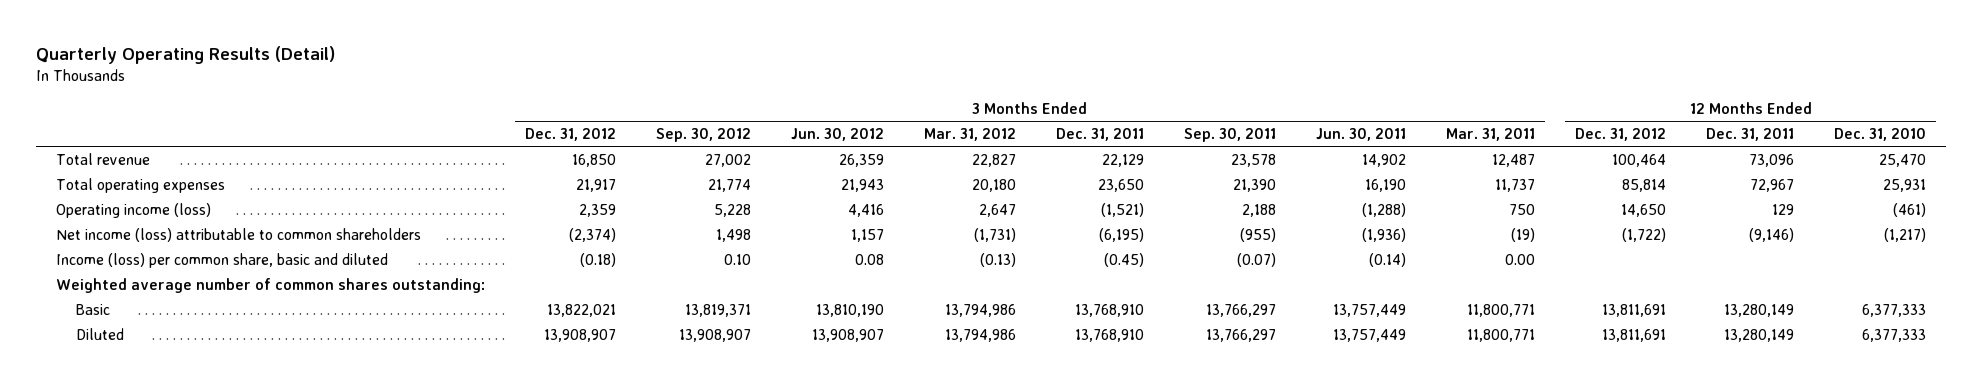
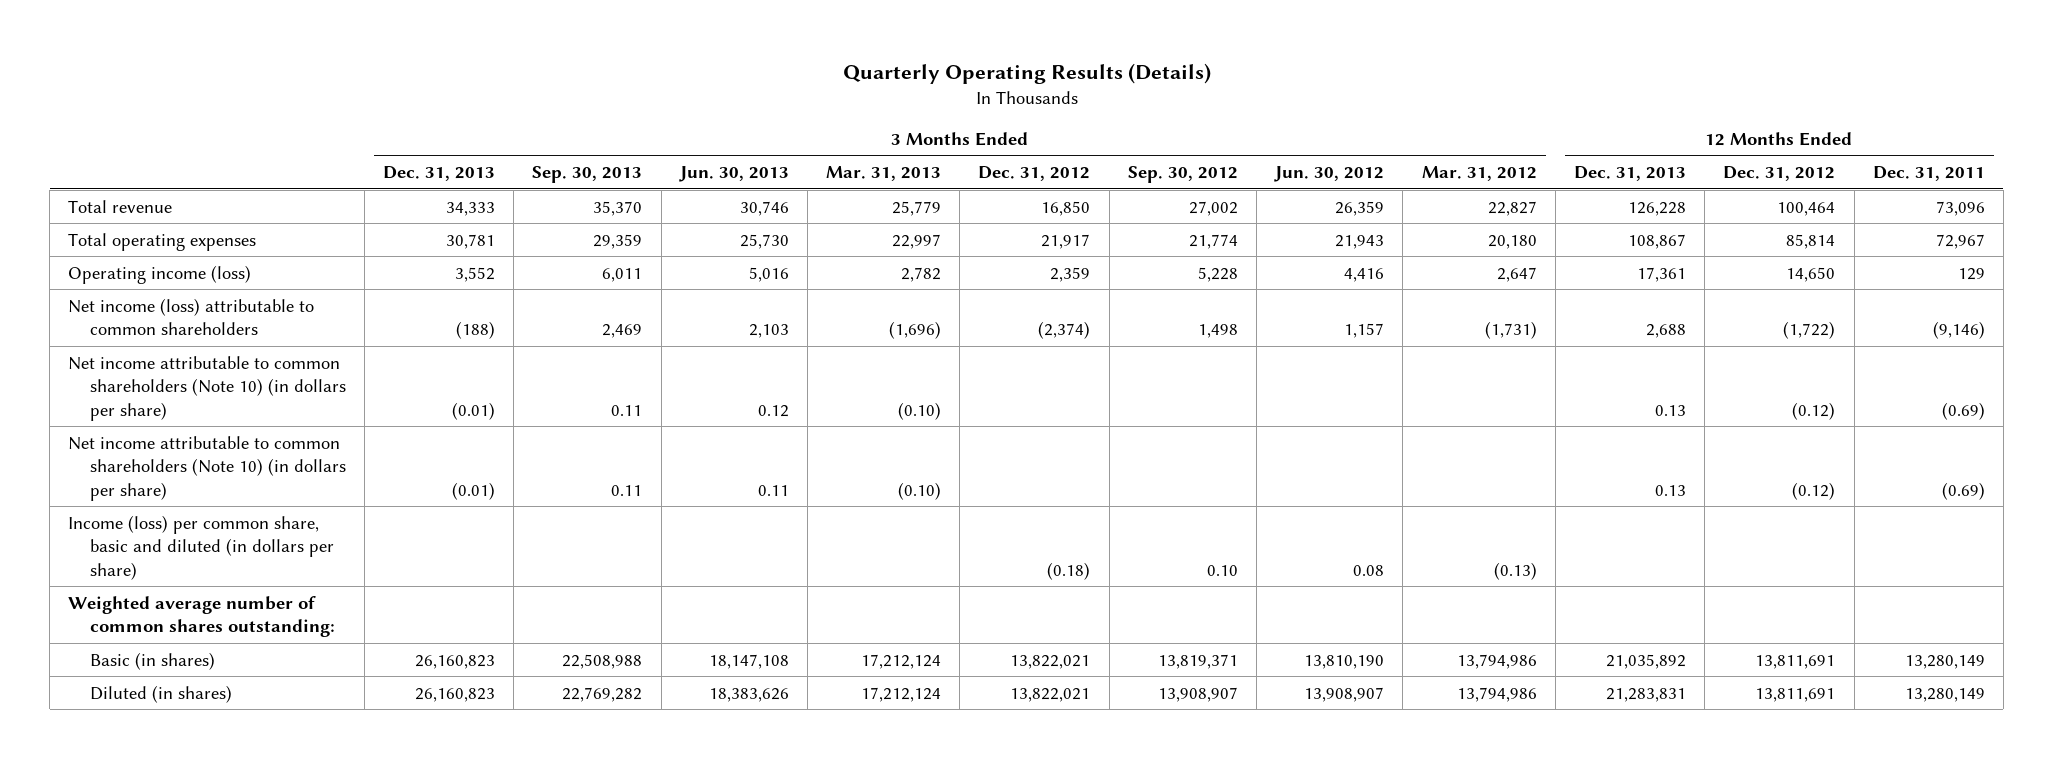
[36,46,336,65] Quarterly Operating Results (Detail) -> [842,62,1211,84] Quarterly Operating Results (Details)
[1056,128,1145,142] Dec. 31, 2011 -> none
[1184,128,1277,143] Sep. 30, 2011 -> none
[1316,128,1407,142] Jun. 30, 2011 -> none
[1446,128,1536,142] Mar. 31, 2011 -> none
[1834,128,1927,142] Dec. 31, 2010 -> none
none -> [382,166,495,182] Dec. 31, 2013
none -> [532,166,643,184] Sep. 30, 2013
none -> [678,166,789,183] Jun. 30, 2013
none -> [826,166,942,182] Mar. 31, 2013
none -> [1573,166,1686,182] Dec. 31, 2013
none -> [68,355,346,421] Net income attributable to common shareholders (Note 10) (in dollars per share)
none -> [68,435,346,501] Net income attributable to common shareholders (Note 10) (in dollars per share)
[56,252,389,268] Income (loss) per common share, basic and diluted -> [68,514,334,580] Income (loss) per common share, basic and diluted (in dollars per share)
[75,303,110,315] Basic -> [89,651,215,670] Basic (in shares)
[75,327,124,340] Diluted -> [89,684,232,703] Diluted (in shares)
[544,328,617,342] 13,908,907 -> [1010,687,1091,702] 13,822,021

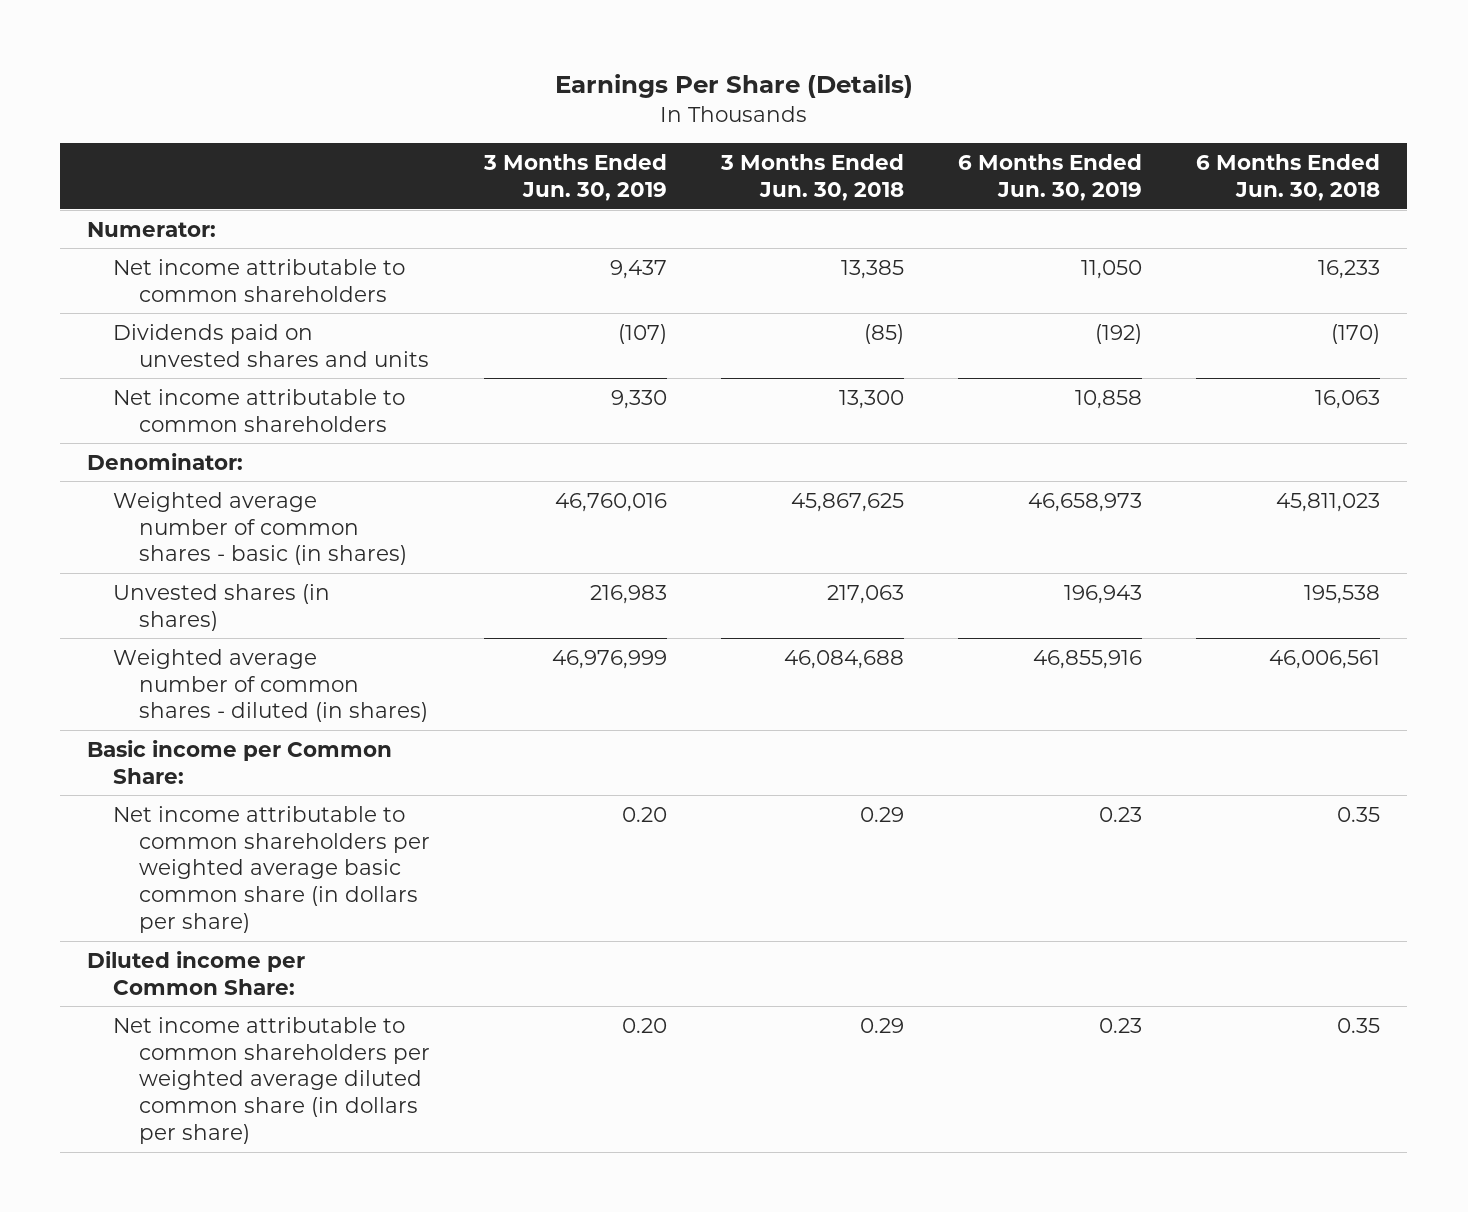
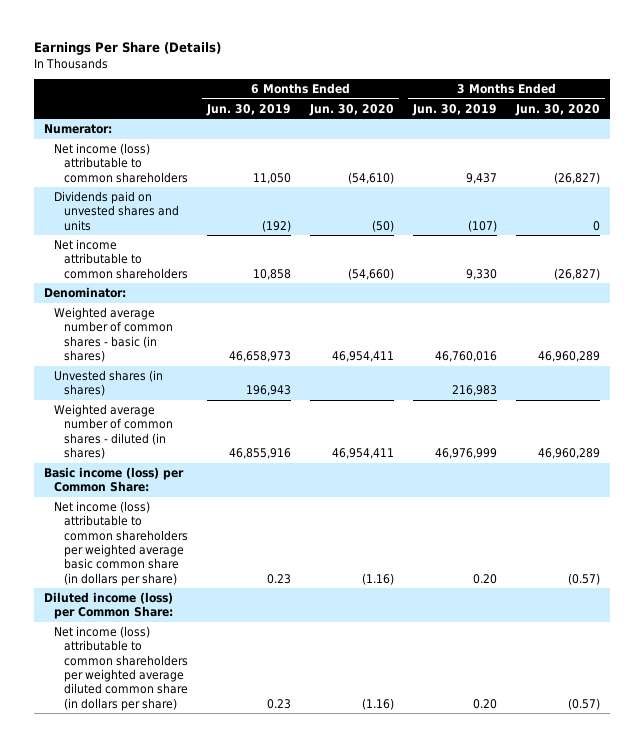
[720,154,905,202] 3 Months Ended Jun. 30, 2018 -> none
[1196,154,1381,202] 6 Months Ended Jun. 30, 2018 -> none
none -> [309,103,395,116] Jun. 30, 2020
none -> [515,103,601,116] Jun. 30, 2020
[113,258,406,302] Net income attributable to common shareholders -> [54,142,189,183] Net income (loss) attributable to common shareholders
[87,739,393,784] Basic income per Common Share: -> [43,466,184,493] Basic income (loss) per Common Share:
[113,805,431,934] Net income attributable to common shareholders per weighted average basic common share (in dollars per share) -> [54,500,189,586] Net income (loss) attributable to common shareholders per weighted average basic common share (in dollars per share)
[87,950,306,995] Diluted income per Common Share: -> [43,591,174,620] Diluted income (loss) per Common Share:
[113,1016,431,1145] Net income attributable to common shareholders per weighted average diluted common share (in dollars per share) -> [54,625,189,711] Net income (loss) attributable to common shareholders per weighted average diluted common share (in dollars per share)

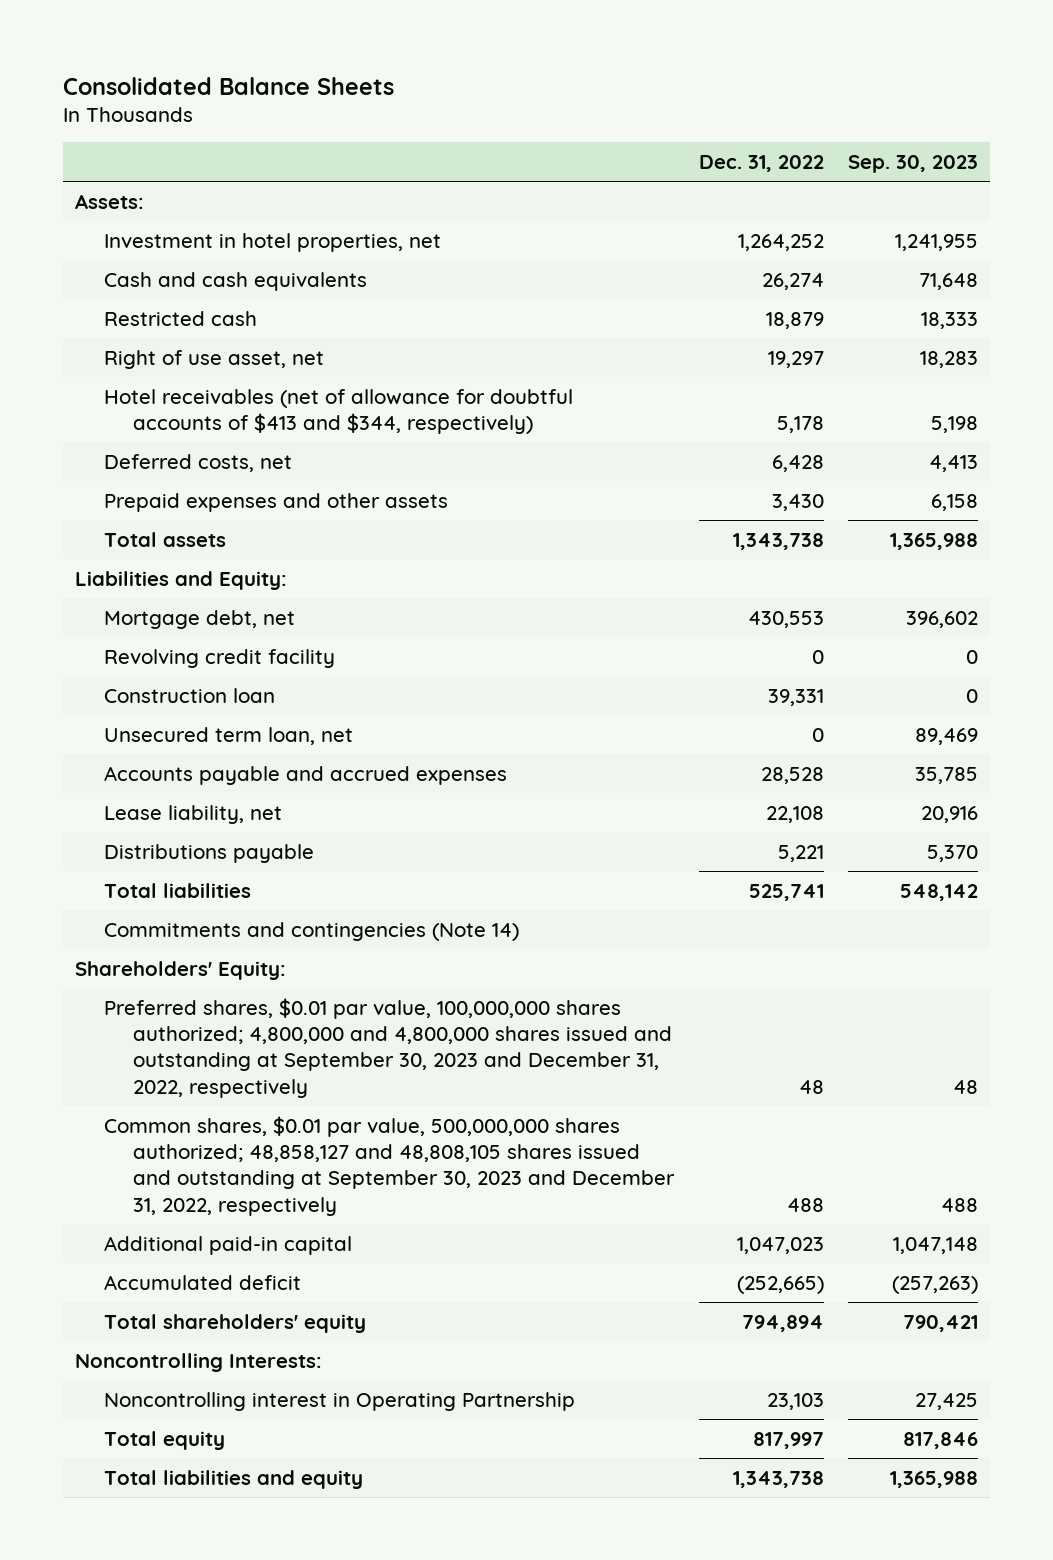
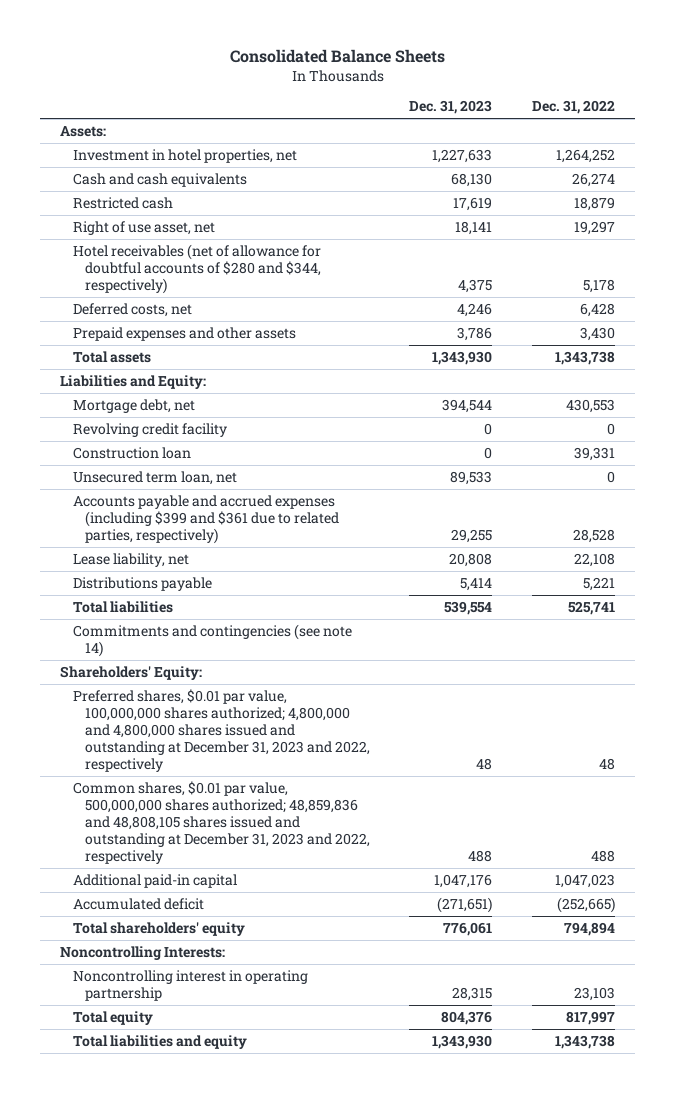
[847,154,978,173] Sep. 30, 2023 -> none
none -> [409,100,493,115] Dec. 31, 2023
[104,388,574,434] Hotel receivables (net of allowance for doubtful accounts of $413 and $344, respectively) -> [72,243,321,294] Hotel receivables (net of allowance for doubtful accounts of $280 and $344, respectively)
[104,765,508,785] Accounts payable and accrued expenses -> [72,494,339,544] Accounts payable and accrued expenses (including $399 and $361 due to related parties, respectively)
[104,921,520,941] Commitments and contingencies (Note 14) -> [72,623,352,657] Commitments and contingencies (see note 14)
[104,997,673,1098] Preferred shares, $0.01 par value, 100,000,000 shares authorized; 4,800,000 and 4,800,000 shares issued and outstanding at September 30, 2023 and December 31, 2022, respectively -> [72,688,370,773] Preferred shares, $0.01 par value, 100,000,000 shares authorized; 4,800,000 and 4,800,000 shares issued and outstanding at December 31, 2023 and 2022, respectively
[104,1115,676,1216] Common shares, $0.01 par value, 500,000,000 shares authorized; 48,858,127 and 48,808,105 shares issued and outstanding at September 30, 2023 and December 31, 2022, respectively -> [72,780,370,865] Common shares, $0.01 par value, 500,000,000 shares authorized; 48,859,836 and 48,808,105 shares issued and outstanding at December 31, 2023 and 2022, respectively
[104,1391,576,1411] Noncontrolling interest in Operating Partnership -> [72,969,308,1001] Noncontrolling interest in operating partnership

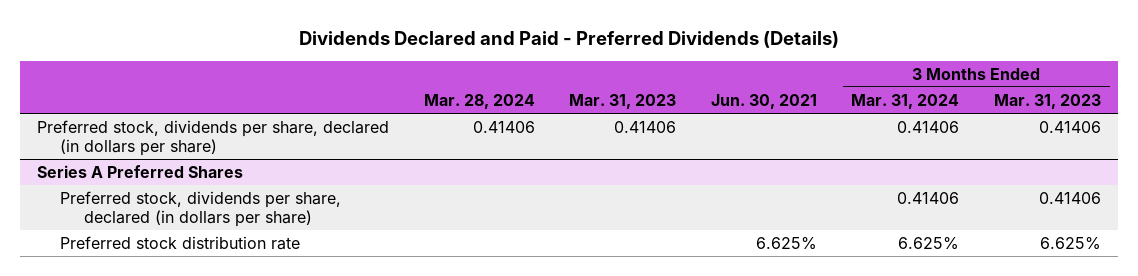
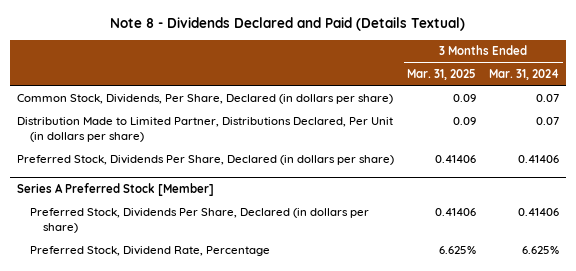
[298,30,839,48] Dividends Declared and Paid - Preferred Dividends (Details) -> [109,17,465,32] Note 8 - Dividends Declared and Paid (Details Textual)
[423,93,535,109] Mar. 28, 2024 -> none
[569,93,677,109] Mar. 31, 2023 -> none
[710,93,817,109] Jun. 30, 2021 -> none
[993,93,1101,109] Mar. 31, 2023 -> none
none -> [406,69,476,81] Mar. 31, 2025
none -> [16,93,393,104] Common Stock, Dividends, Per Share, Declared (in dollars per share)
none -> [16,116,393,142] Distribution Made to Limited Partner, Distributions Declared, Per Unit (in dollars per share)
[36,119,389,156] Preferred stock, dividends per share, declared (in dollars per share) -> [16,154,394,165] Preferred Stock, Dividends Per Share, Declared (in dollars per share)
[36,164,243,178] Series A Preferred Shares -> [16,183,214,197] Series A Preferred Stock [Member]
[60,190,342,227] Preferred stock, dividends per share, declared (in dollars per share) -> [29,207,369,233] Preferred Stock, Dividends Per Share, Declared (in dollars per share)
[60,235,301,250] Preferred stock distribution rate -> [29,245,270,256] Preferred Stock, Dividend Rate, Percentage

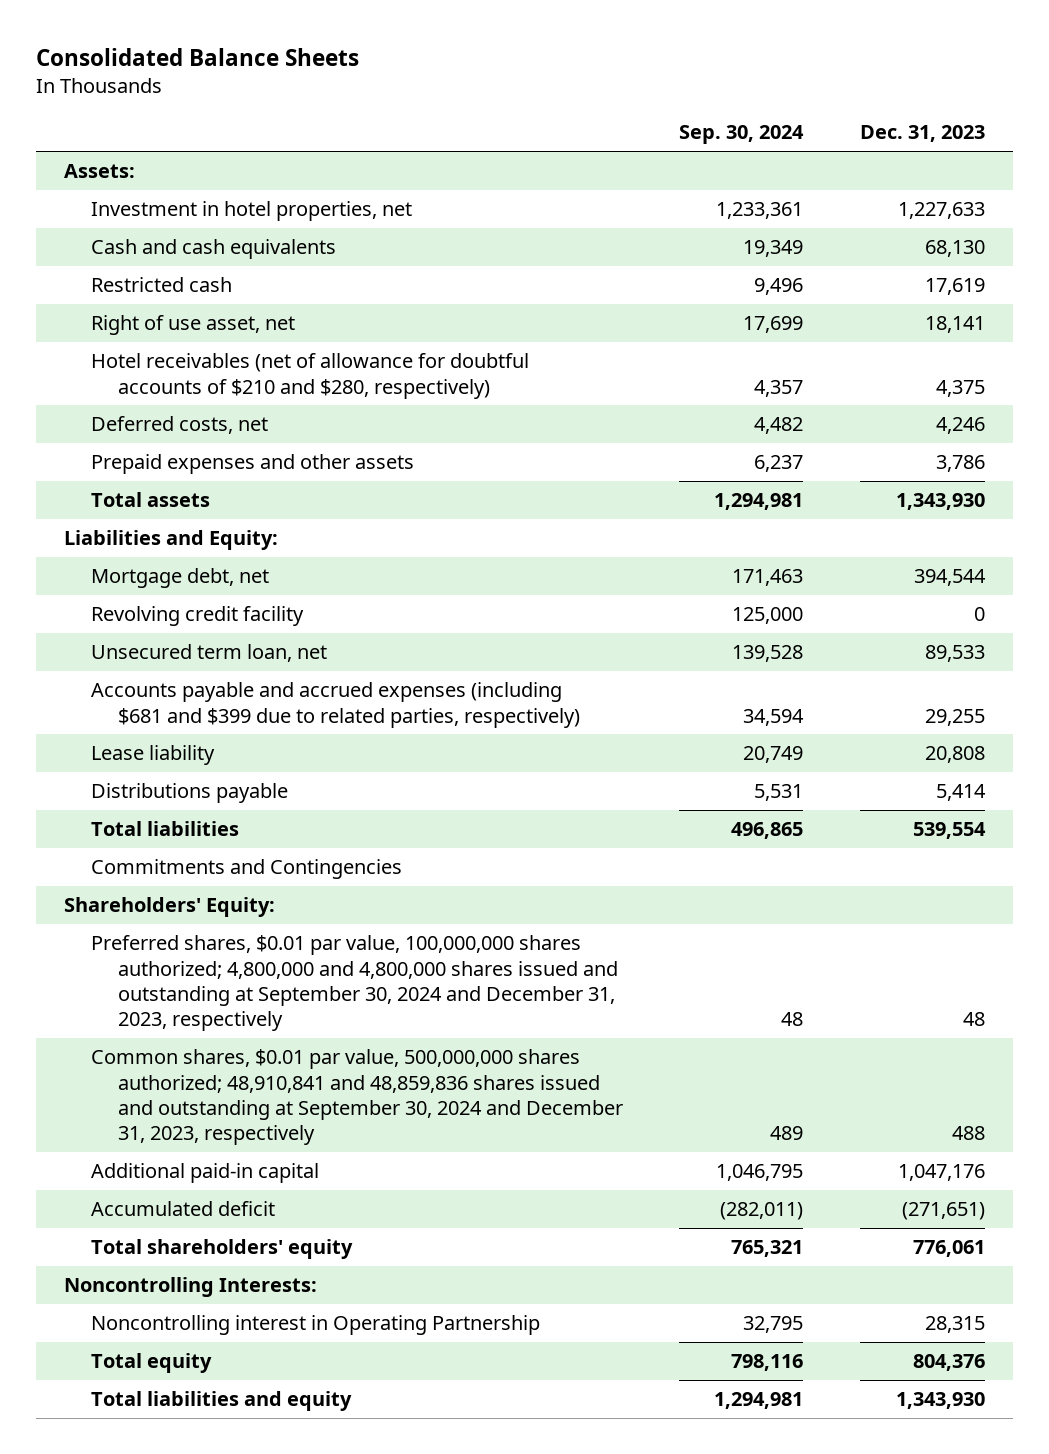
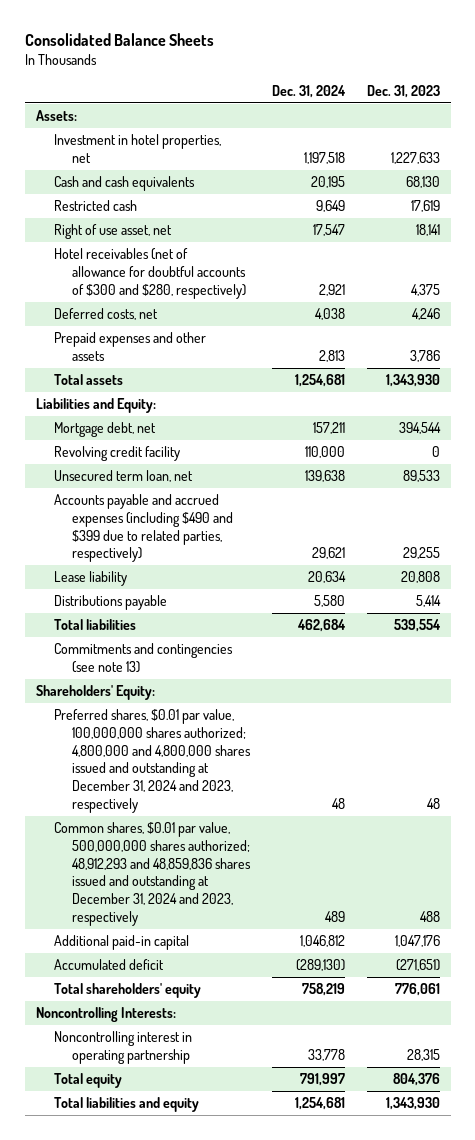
[679,125,805,145] Sep. 30, 2024 -> none
none -> [272,84,347,98] Dec. 31, 2024
[90,353,529,399] Hotel receivables (net of allowance for doubtful accounts of $210 and $280, respectively) -> [54,248,247,299] Hotel receivables (net of allowance for doubtful accounts of $300 and $280, respectively)
[90,682,580,728] Accounts payable and accrued expenses (including $681 and $399 due to related parties, respectively) -> [54,494,234,563] Accounts payable and accrued expenses (including $490 and $399 due to related parties, respectively)
[90,859,402,880] Commitments and Contingencies -> [54,643,234,673] Commitments and contingencies (see note 13)
[90,935,618,1032] Preferred shares, $0.01 par value, 100,000,000 shares authorized; 4,800,000 and 4,800,000 shares issued and outstanding at September 30, 2024 and December 31, 2023, respectively -> [54,709,252,813] Preferred shares, $0.01 par value, 100,000,000 shares authorized; 4,800,000 and 4,800,000 shares issued and outstanding at December 31, 2024 and 2023, respectively
[90,1049,623,1146] Common shares, $0.01 par value, 500,000,000 shares authorized; 48,910,841 and 48,859,836 shares issued and outstanding at September 30, 2024 and December 31, 2023, respectively -> [54,822,252,926] Common shares, $0.01 par value, 500,000,000 shares authorized; 48,912,293 and 48,859,836 shares issued and outstanding at December 31, 2024 and 2023, respectively
[90,1315,540,1336] Noncontrolling interest in Operating Partnership -> [54,1031,193,1064] Noncontrolling interest in operating partnership

